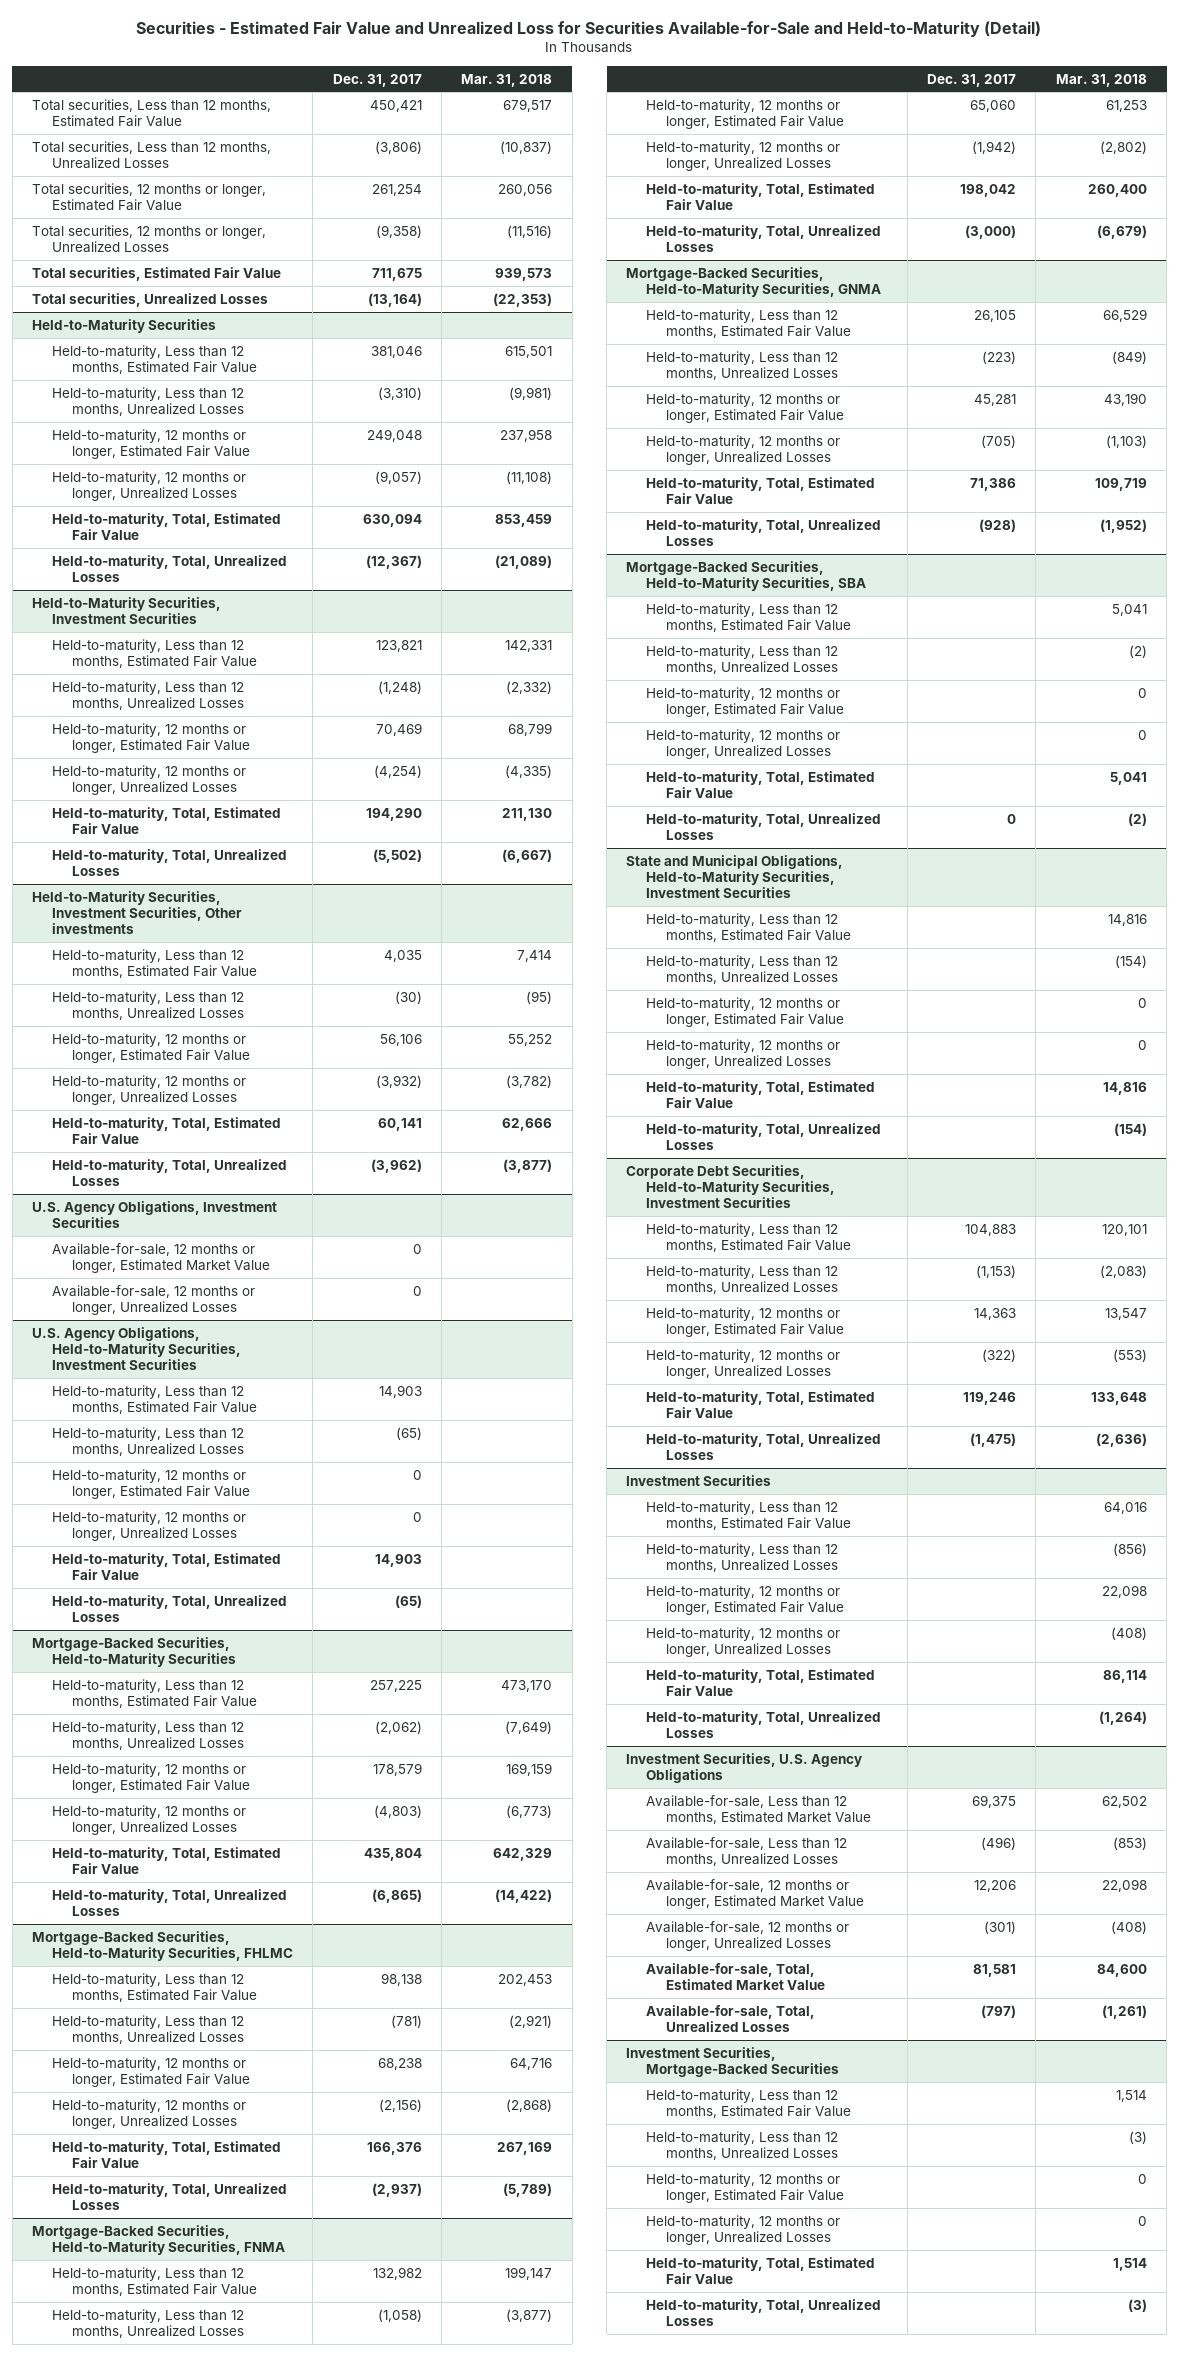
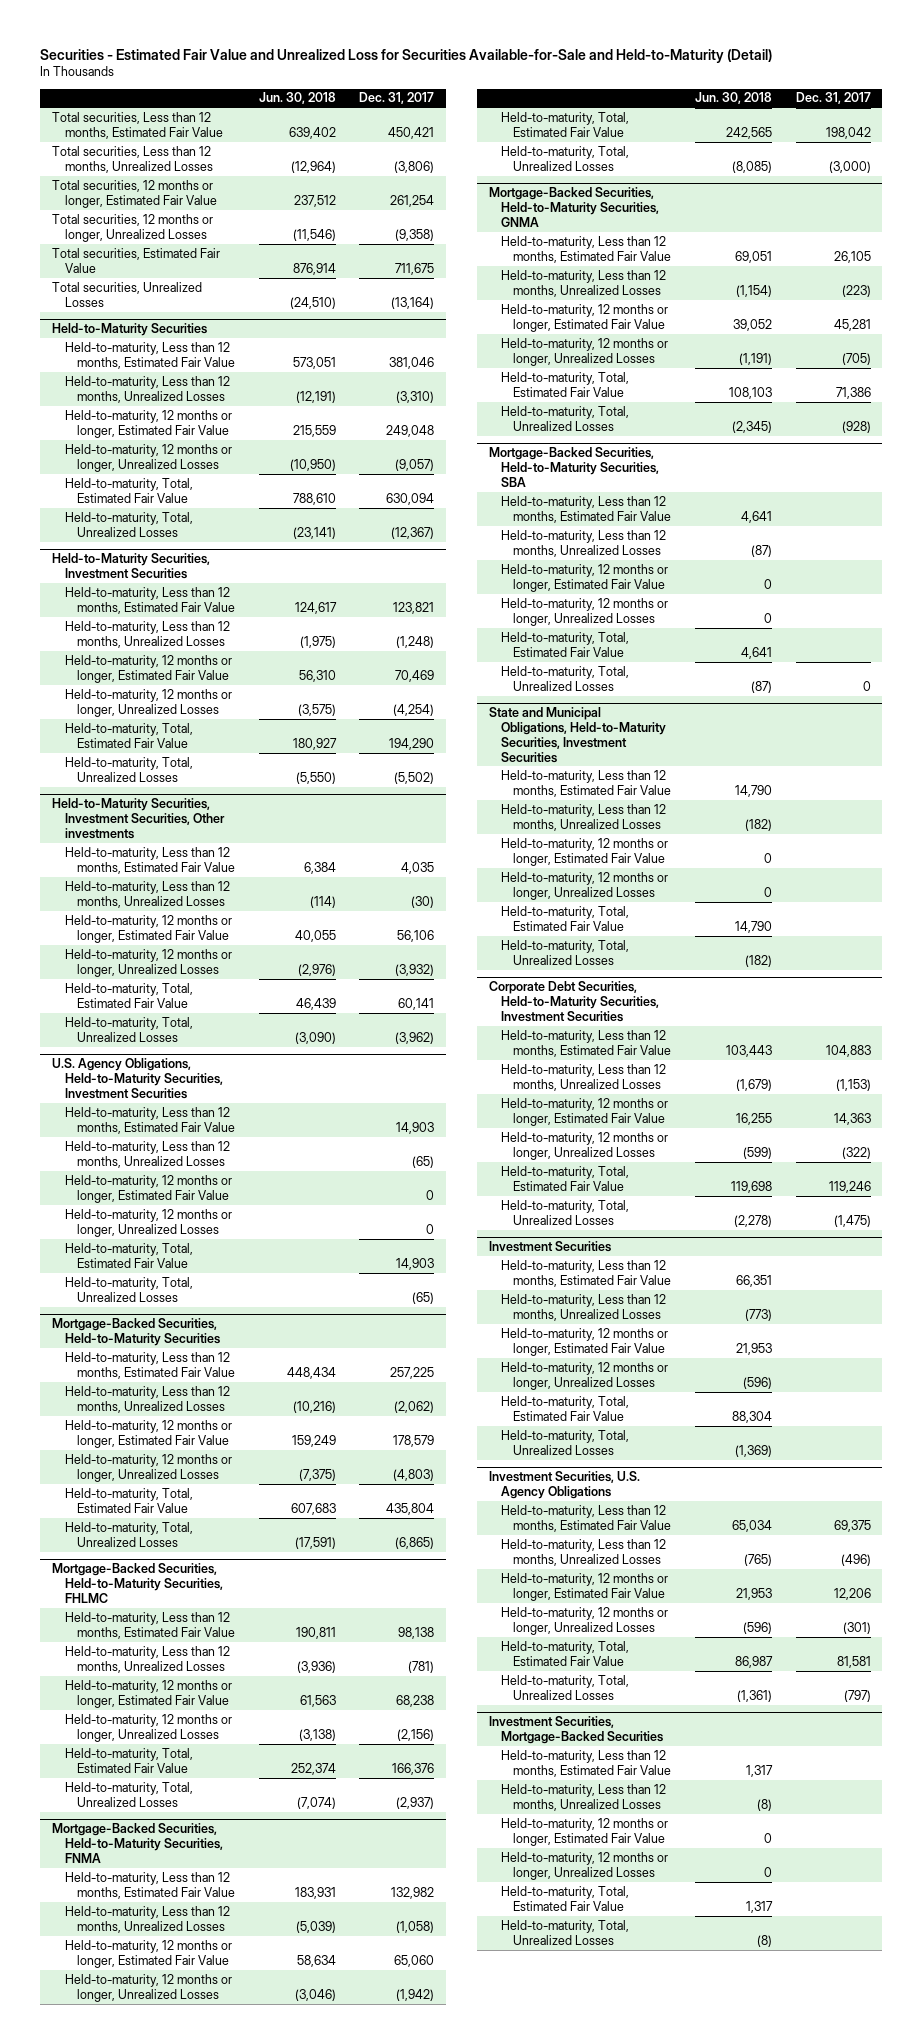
[461,73,553,87] Mar. 31, 2018 -> none
none -> [258,92,336,105] Jun. 30, 2018
[32,1200,278,1228] U.S. Agency Obligations, Investment Securities -> none
[51,1242,270,1273] Available-for-sale, 12 months or longer, Estimated Market Value -> none
[51,1284,255,1315] Available-for-sale, 12 months or longer, Unrealized Losses -> none
[646,1794,871,1824] Available-for-sale, Less than 12 months, Estimated Market Value -> [501,1504,672,1532] Held-to-maturity, Less than 12 months, Estimated Fair Value
[646,1836,848,1866] Available-for-sale, Less than 12 months, Unrealized Losses -> [501,1538,667,1566] Held-to-maturity, Less than 12 months, Unrealized Losses
[646,1878,864,1909] Available-for-sale, 12 months or longer, Estimated Market Value -> [501,1572,669,1601] Held-to-maturity, 12 months or longer, Estimated Fair Value
[646,1920,850,1951] Available-for-sale, 12 months or longer, Unrealized Losses -> [501,1606,669,1635] Held-to-maturity, 12 months or longer, Unrealized Losses
[646,1962,825,1990] Available-for-sale, Total, Estimated Market Value -> [501,1640,630,1666] Held-to-maturity, Total, Estimated Fair Value
[646,2004,816,2032] Available-for-sale, Total, Unrealized Losses -> [501,1674,630,1700] Held-to-maturity, Total, Unrealized Losses

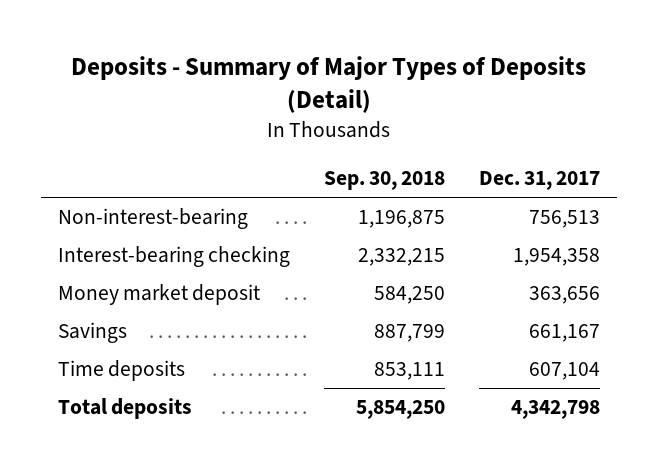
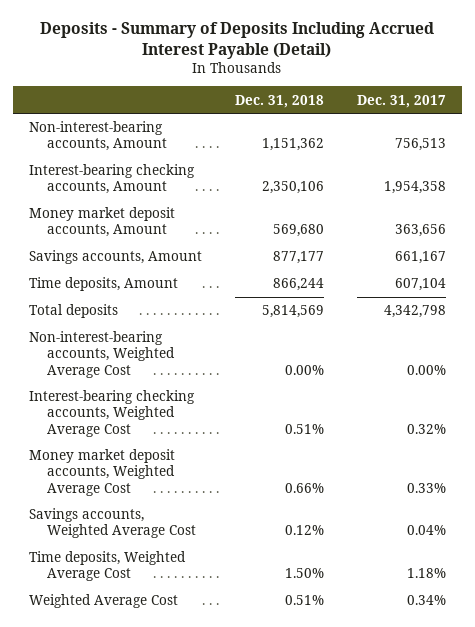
[71,55,587,113] Deposits - Summary of Major Types of Deposits (Detail) -> [40,21,435,59] Deposits - Summary of Deposits Including Accrued Interest Payable (Detail)
[324,170,446,190] Sep. 30, 2018 -> none
none -> [234,94,324,108] Dec. 31, 2018
[58,208,249,230] Non-interest-bearing -> [29,121,168,152] Non-interest-bearing accounts, Amount
[58,246,291,268] Interest-bearing checking -> [29,164,196,195] Interest-bearing checking accounts, Amount
[58,284,261,306] Money market deposit -> [29,207,176,238] Money market deposit accounts, Amount
[58,322,128,344] Savings -> [29,250,203,265] Savings accounts, Amount
[58,360,186,382] Time deposits -> [29,277,179,292] Time deposits, Amount
none -> [29,331,176,378] Non-interest-bearing accounts, Weighted Average Cost
none -> [29,390,196,437] Interest-bearing checking accounts, Weighted Average Cost
none -> [29,449,176,496] Money market deposit accounts, Weighted Average Cost
none -> [29,508,197,539] Savings accounts, Weighted Average Cost
none -> [29,551,187,582] Time deposits, Weighted Average Cost
none -> [29,594,179,609] Weighted Average Cost

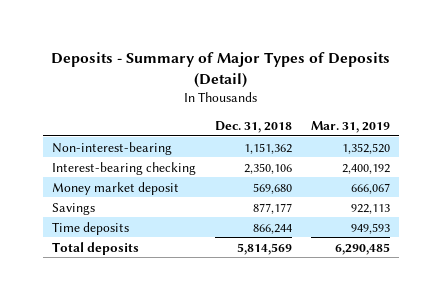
[40,21,435,59] Deposits - Summary of Deposits Including Accrued Interest Payable (Detail) -> [50,52,390,89] Deposits - Summary of Major Types of Deposits (Detail)
[356,94,446,108] Dec. 31, 2017 -> none
none -> [310,121,390,134] Mar. 31, 2019
[29,121,168,152] Non-interest-bearing accounts, Amount -> [52,141,173,155] Non-interest-bearing
[29,164,196,195] Interest-bearing checking accounts, Amount -> [52,161,197,175] Interest-bearing checking
[29,207,176,238] Money market deposit accounts, Amount -> [52,181,180,195] Money market deposit
[29,250,203,265] Savings accounts, Amount -> [52,202,96,215] Savings
[29,277,179,292] Time deposits, Amount -> [52,221,130,235] Time deposits
[29,331,176,378] Non-interest-bearing accounts, Weighted Average Cost -> none
[29,390,196,437] Interest-bearing checking accounts, Weighted Average Cost -> none
[29,449,176,496] Money market deposit accounts, Weighted Average Cost -> none
[29,508,197,539] Savings accounts, Weighted Average Cost -> none
[29,551,187,582] Time deposits, Weighted Average Cost -> none
[29,594,179,609] Weighted Average Cost -> none

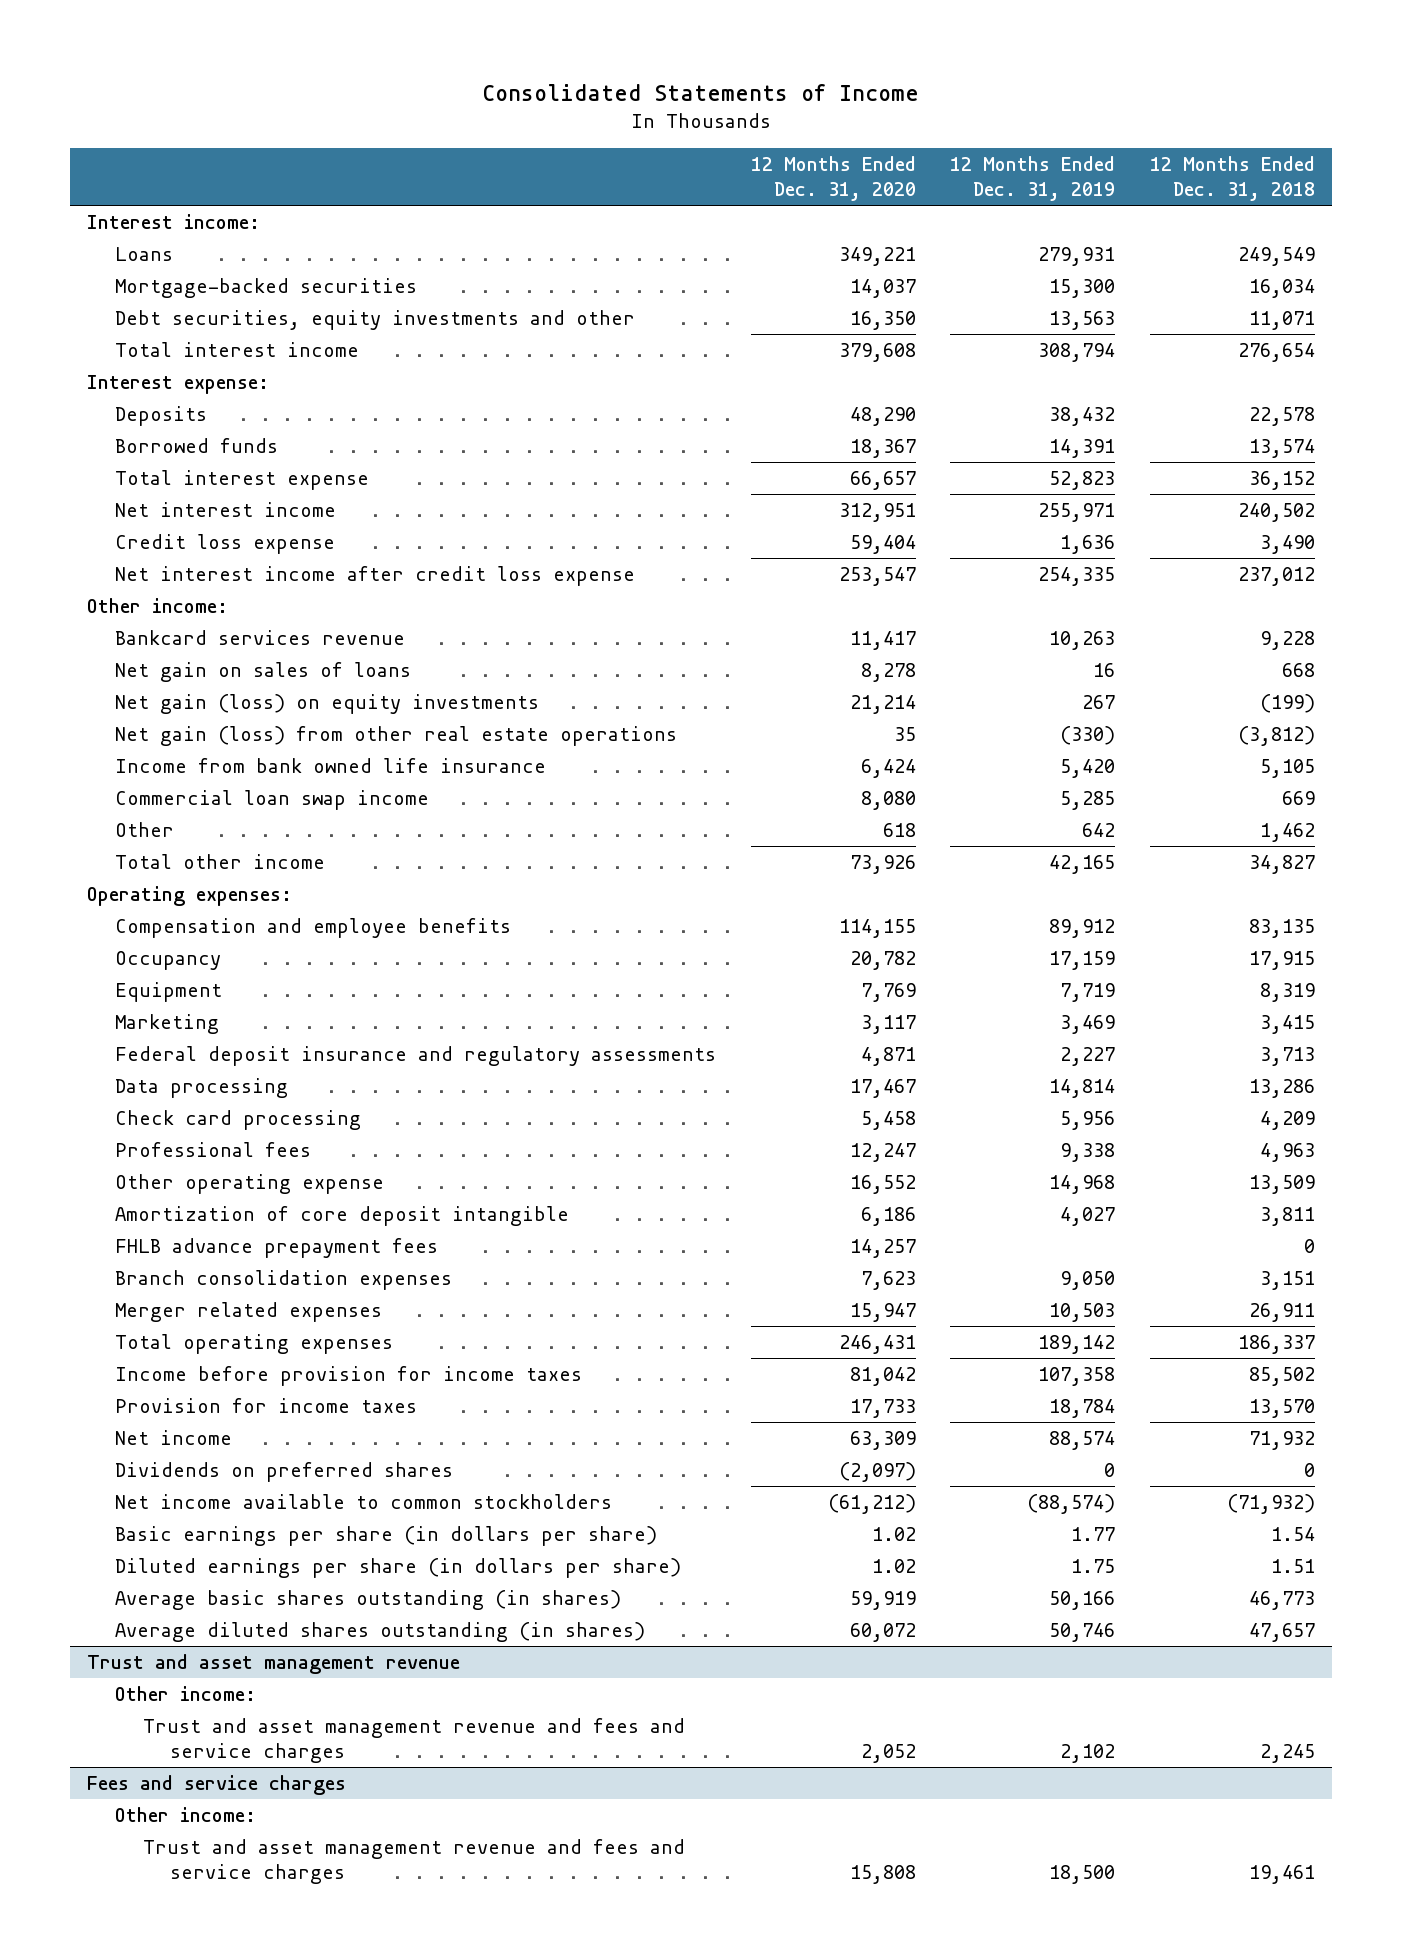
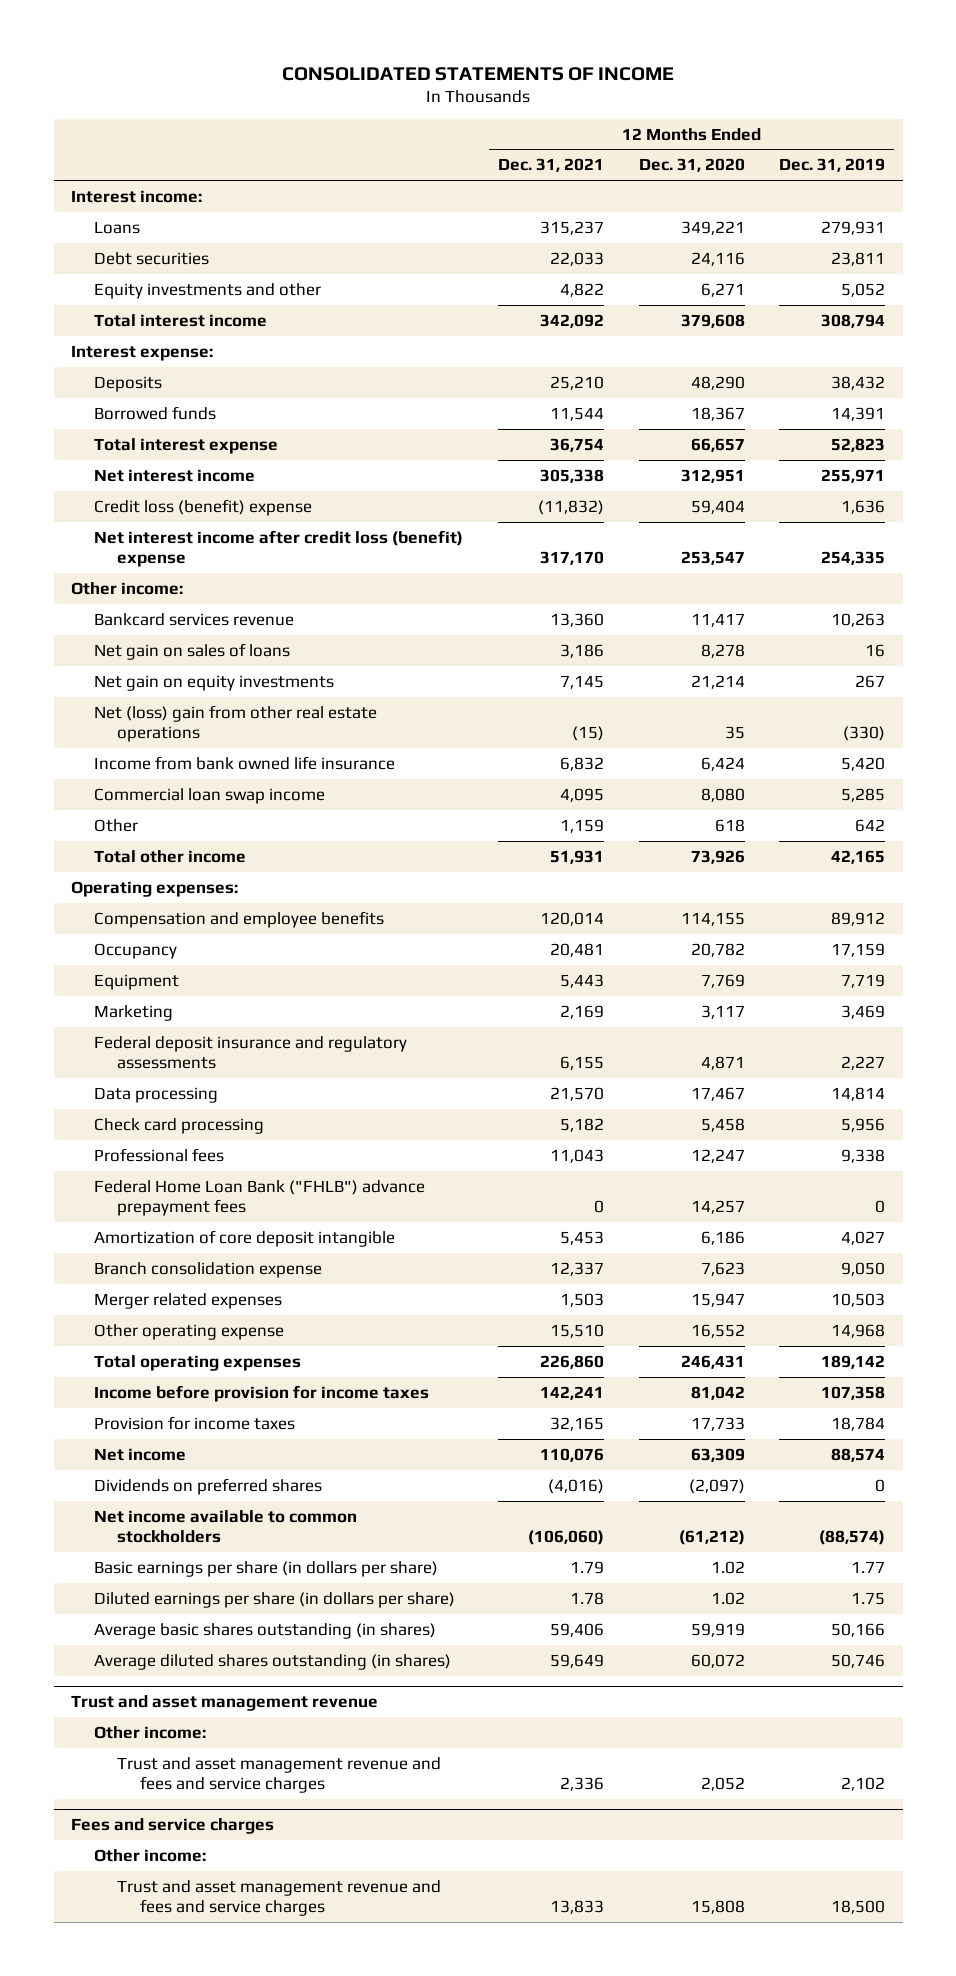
[481,84,919,102] Consolidated Statements of Income -> [282,66,675,81] CONSOLIDATED STATEMENTS OF INCOME
[1149,156,1315,202] 12 Months Ended Dec. 31, 2018 -> none
none -> [497,158,604,173] Dec. 31, 2021
[114,277,417,298] Mortgage-backed securities -> none
none -> [94,251,210,265] Debt securities
[114,309,635,330] Debt securities, equity investments and other -> [94,282,322,299] Equity investments and other
[849,310,916,330] 16,350 -> [700,282,745,297] 6,271
[1049,310,1116,330] 13,563 -> [841,282,886,297] 5,052
[114,533,335,554] Credit loss expense -> [94,498,313,516] Credit loss (benefit) expense
[114,565,635,586] Net interest income after credit loss expense -> [94,529,464,567] Net interest income after credit loss (benefit) expense
[114,693,539,714] Net gain (loss) on equity investments -> [94,674,335,691] Net gain on equity investments
[114,725,677,746] Net gain (loss) from other real estate operations -> [94,704,378,742] Net (loss) gain from other real estate operations
none -> [94,1179,426,1216] Federal Home Loan Bank ("FHLB") advance prepayment fees
[114,1237,438,1258] FHLB advance prepayment fees -> none
[114,1269,452,1290] Branch consolidation expenses -> [94,1261,323,1278] Branch consolidation expense
[114,1173,384,1194] Other operating expense -> [94,1323,285,1340] Other operating expense

